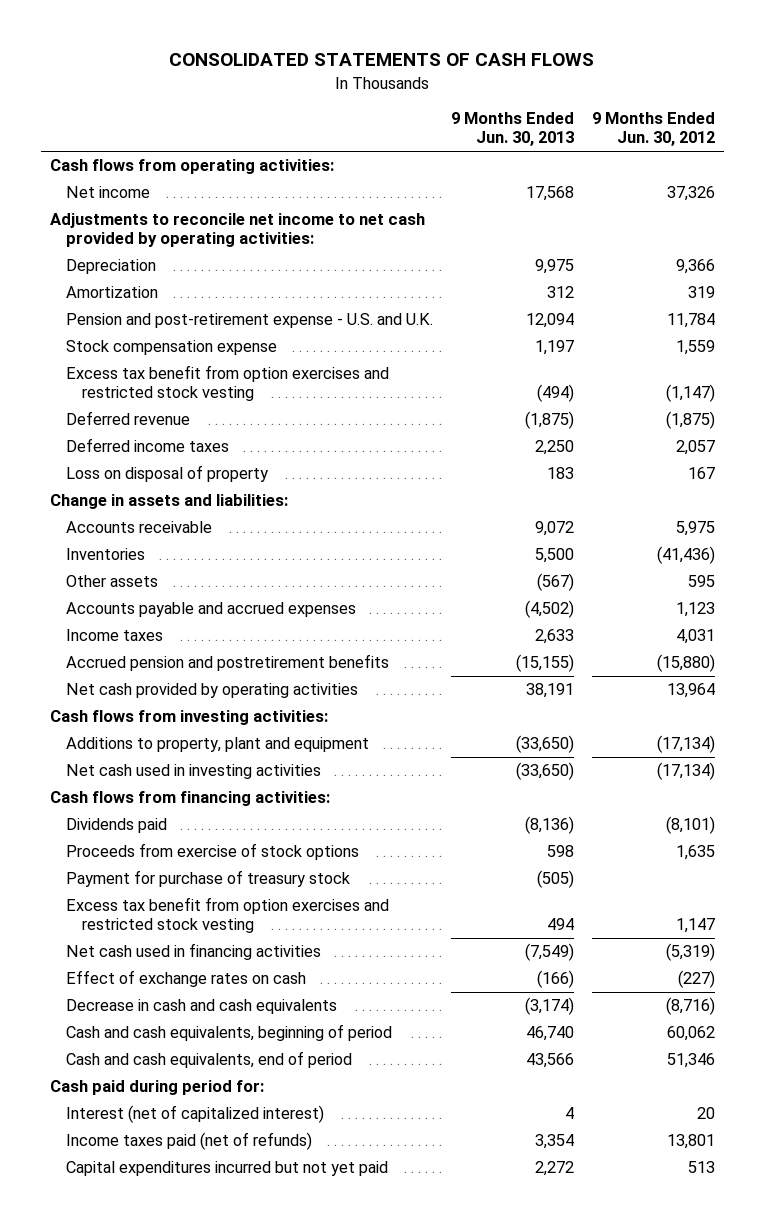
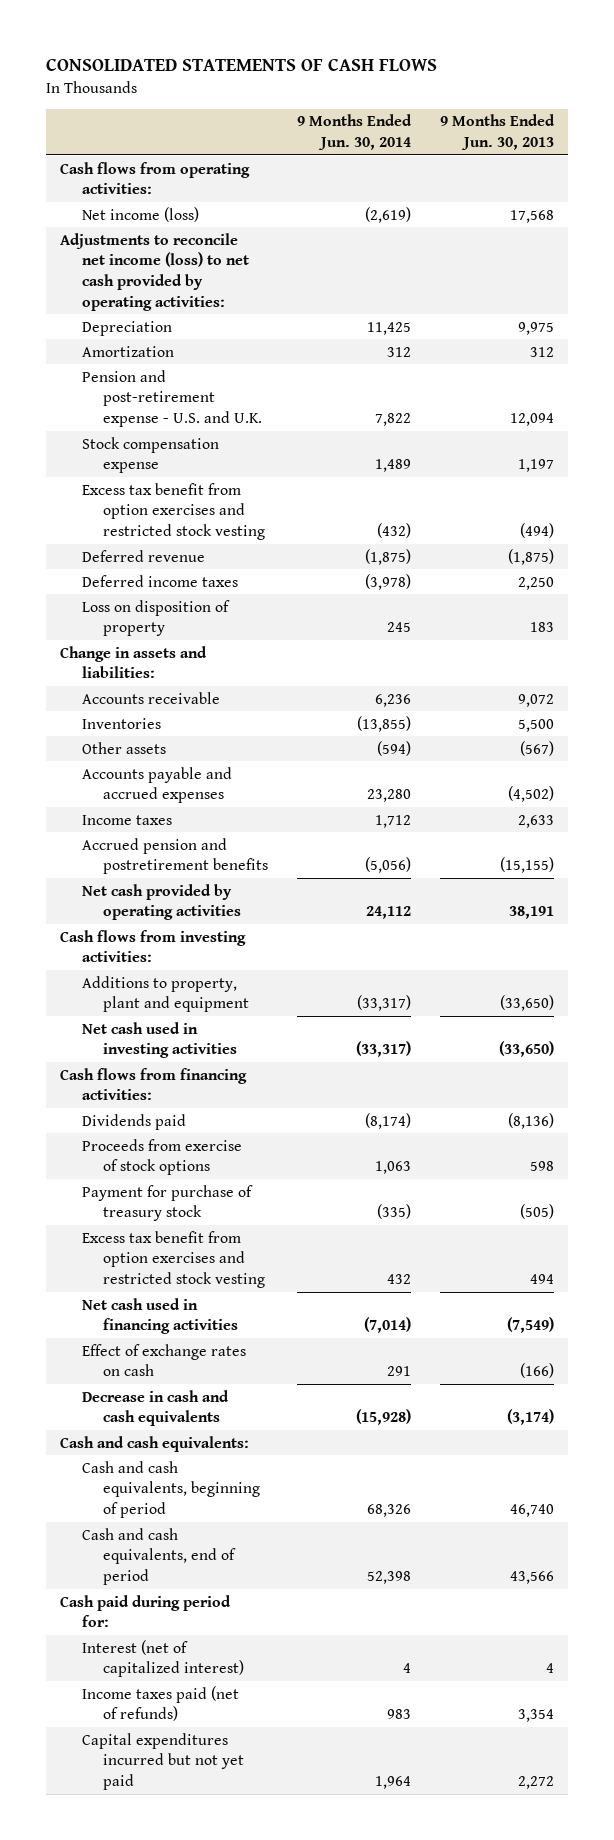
[591,112,715,147] 9 Months Ended Jun. 30, 2012 -> none
none -> [297,114,413,151] 9 Months Ended Jun. 30, 2014
[65,186,150,199] Net income -> [81,206,199,222] Net income (loss)
[49,213,425,248] Adjustments to reconcile net income to net cash provided by operating activities: -> [60,232,249,311] Adjustments to reconcile net income (loss) to net cash provided by operating activities:
[65,465,268,483] Loss on disposal of property -> [81,599,230,637] Loss on disposition of property
none -> [60,1435,250,1452] Cash and cash equivalents:

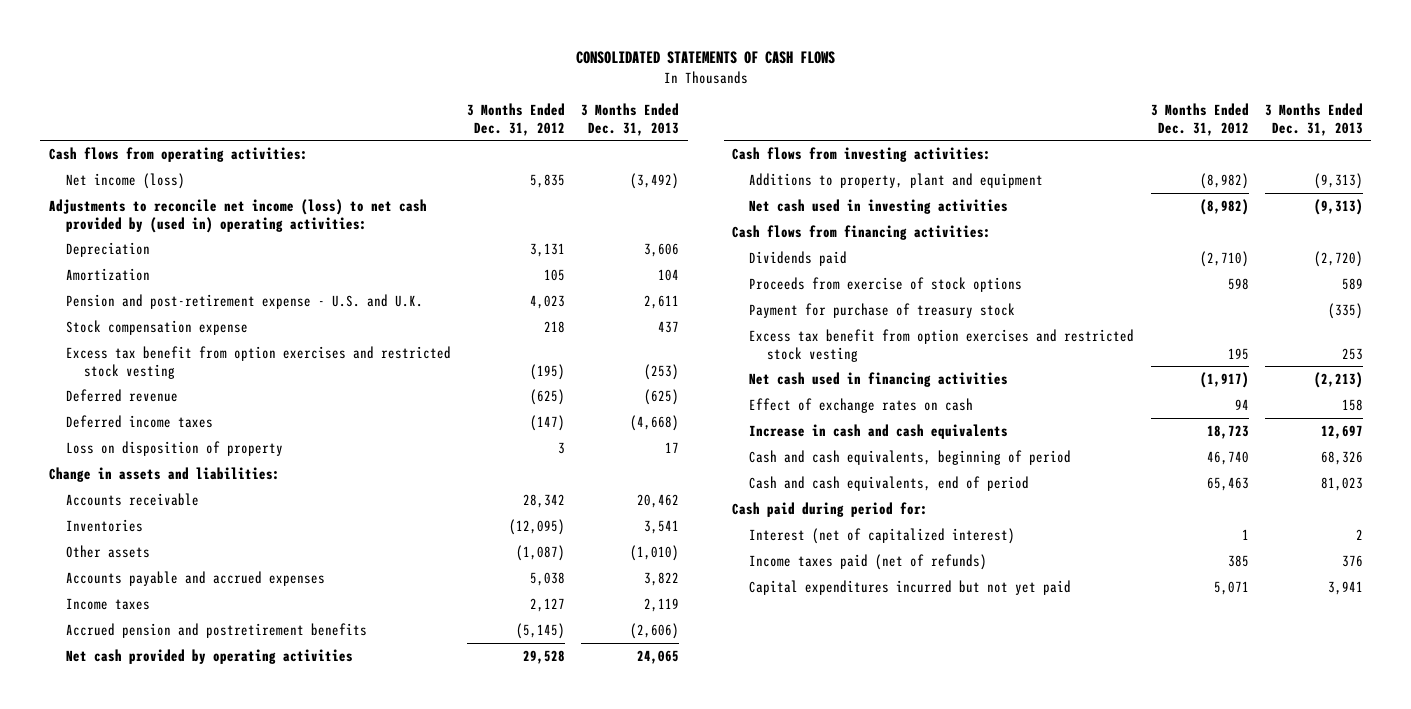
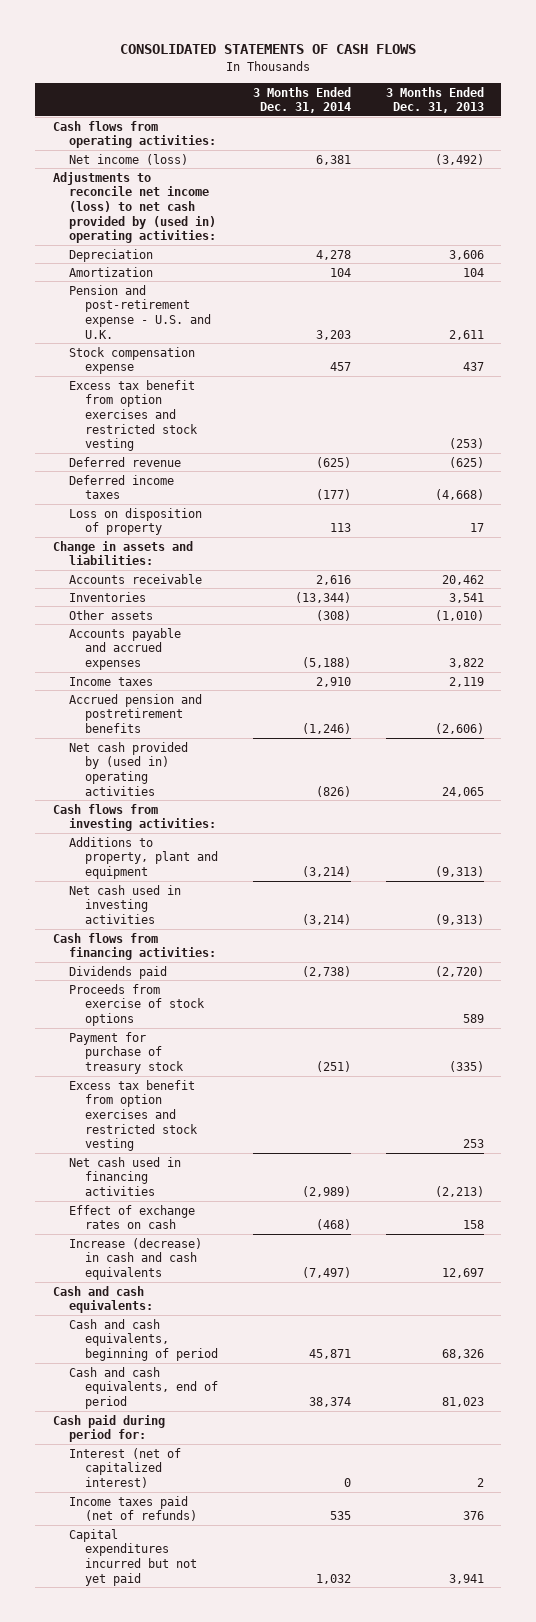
[467,102,566,136] 3 Months Ended Dec. 31, 2012 -> none
none -> [253,86,352,114] 3 Months Ended Dec. 31, 2014
[66,648,354,664] Net cash provided by operating activities -> [69,741,189,796] Net cash provided by (used in) operating activities
[749,423,1009,439] Increase in cash and cash equivalents -> [69,1237,203,1280] Increase (decrease) in cash and cash equivalents
none -> [52,1285,154,1314] Cash and cash equivalents:

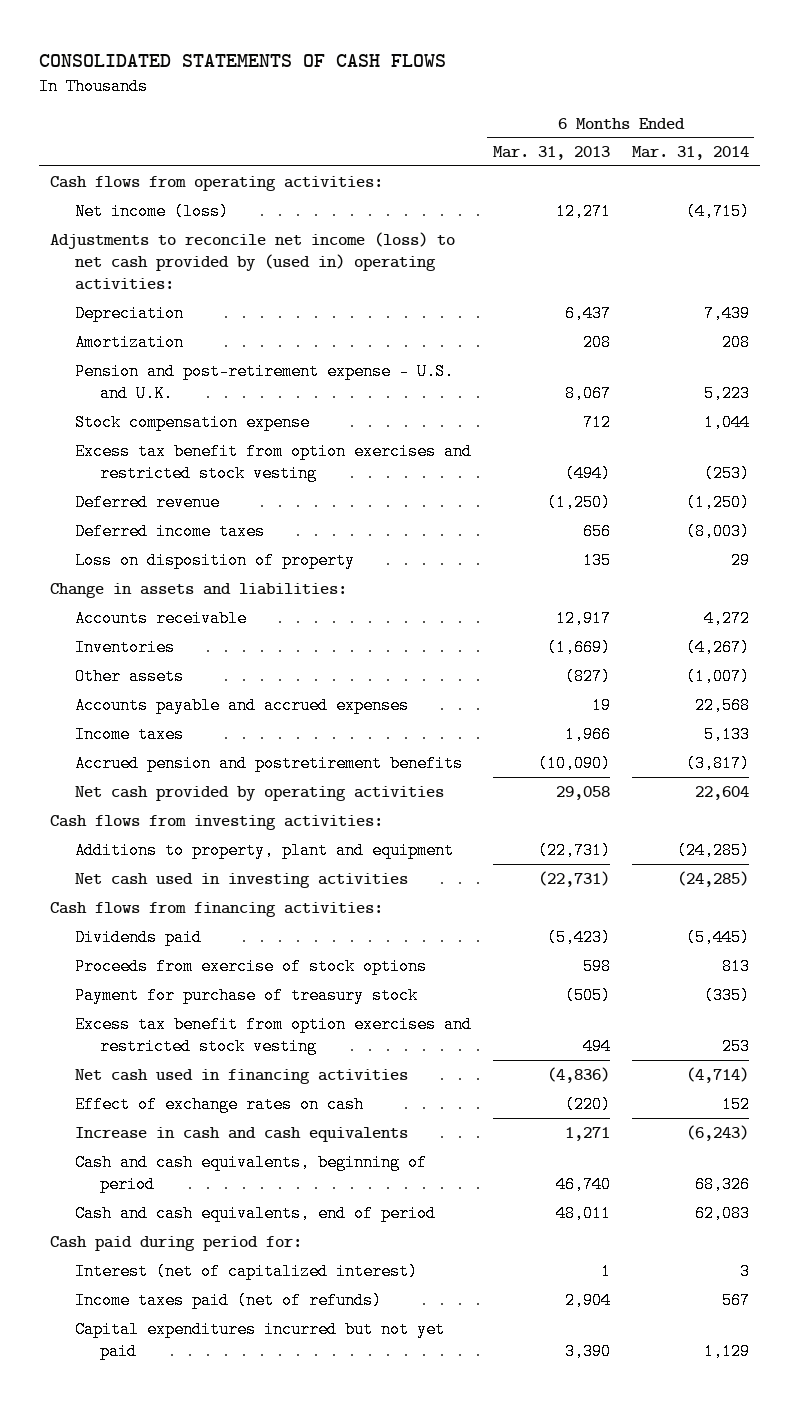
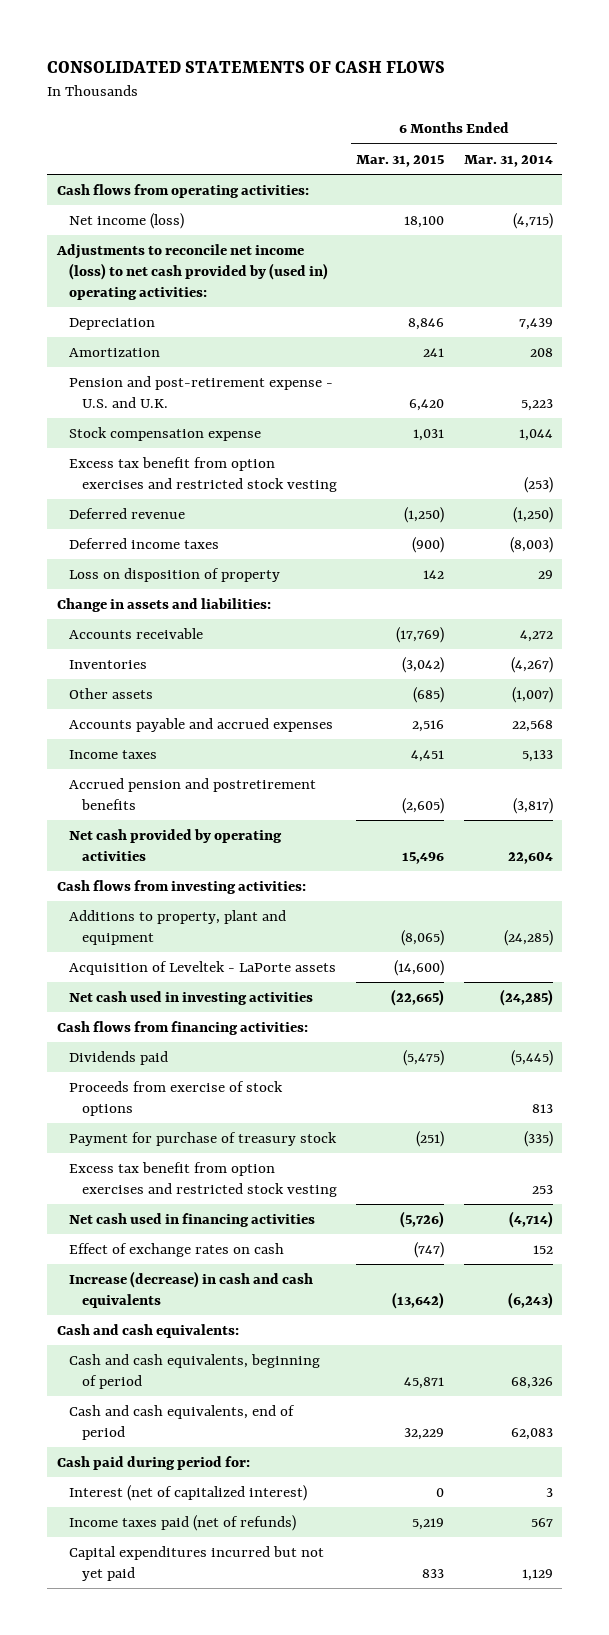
[492,146,610,161] Mar. 31, 2013 -> none
none -> [356,154,445,167] Mar. 31, 2015
none -> [69,961,337,976] Acquisition of Leveltek - LaPorte assets
[74,1126,408,1142] Increase in cash and cash equivalents -> [69,1271,314,1309] Increase (decrease) in cash and cash equivalents
none -> [56,1324,239,1339] Cash and cash equivalents:

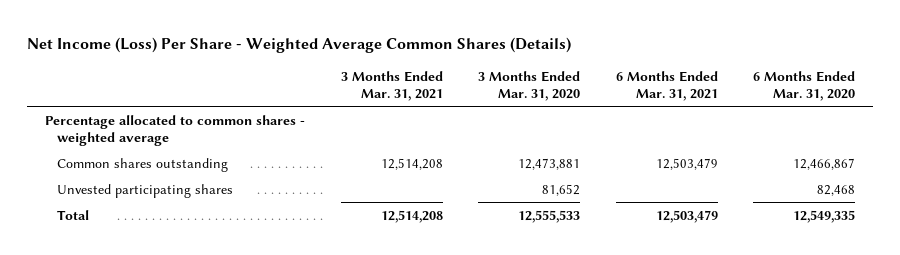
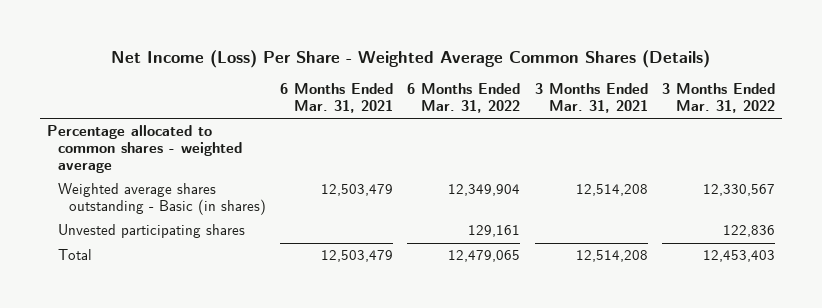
[478,70,581,101] 3 Months Ended Mar. 31, 2020 -> none
[753,70,856,101] 6 Months Ended Mar. 31, 2020 -> none
none -> [407,83,521,114] 6 Months Ended Mar. 31, 2022
none -> [661,83,775,114] 3 Months Ended Mar. 31, 2022
[56,157,228,172] Common shares outstanding -> [57,183,266,216] Weighted average shares outstanding - Basic (in shares)

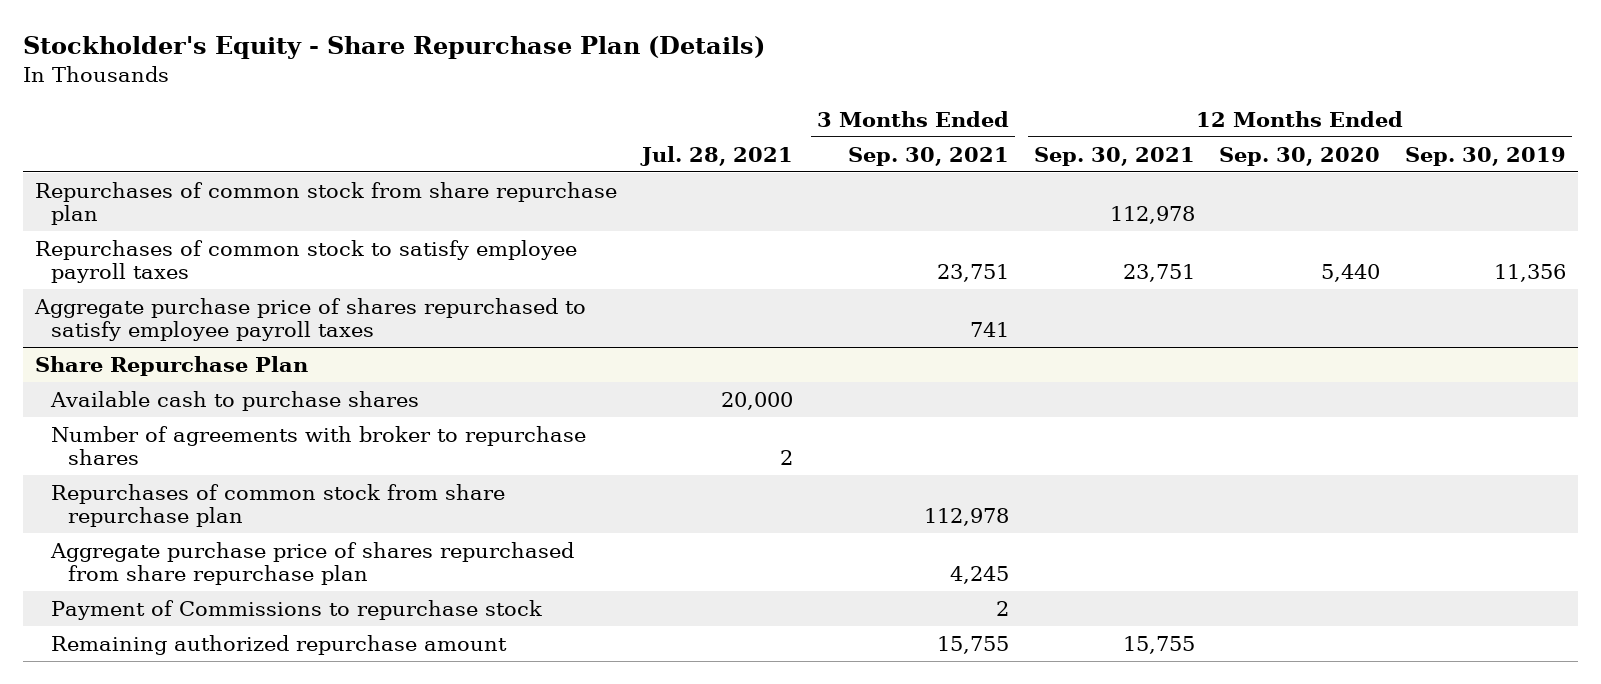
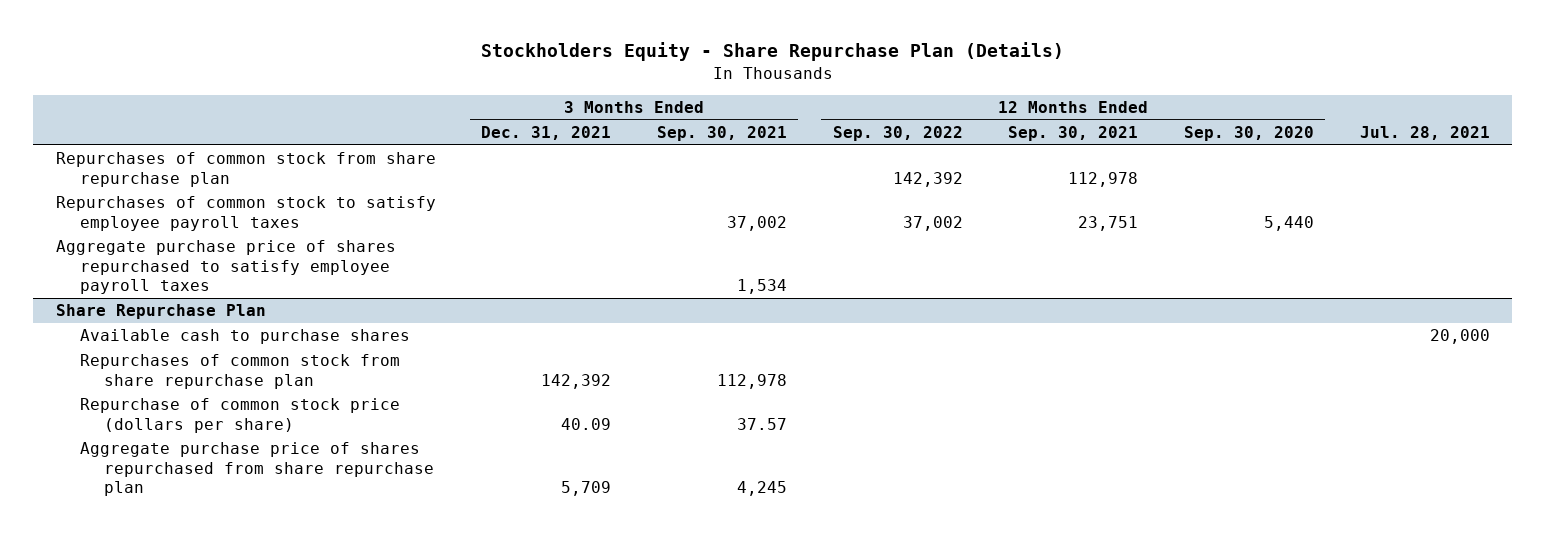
[22,36,765,60] Stockholder's Equity - Share Repurchase Plan (Details) -> [480,42,1064,62] Stockholders Equity - Share Repurchase Plan (Details)
[1405,146,1567,166] Sep. 30, 2019 -> none
none -> [481,126,612,141] Dec. 31, 2021
none -> [832,126,963,142] Sep. 30, 2022
[937,264,1010,283] 23,751 -> [726,215,787,231] 37,002
[970,322,1010,338] 741 -> [736,278,787,294] 1,534
[51,425,587,466] Number of agreements with broker to repurchase shares -> none
none -> [79,398,400,433] Repurchase of common stock price (dollars per share)
[51,599,543,620] Payment of Commissions to repurchase stock -> none
[51,634,508,655] Remaining authorized repurchase amount -> none

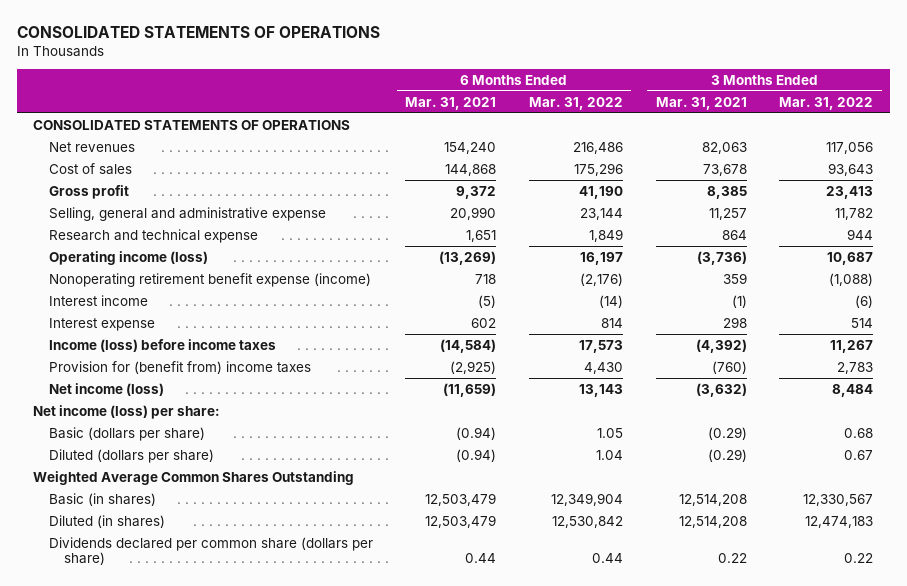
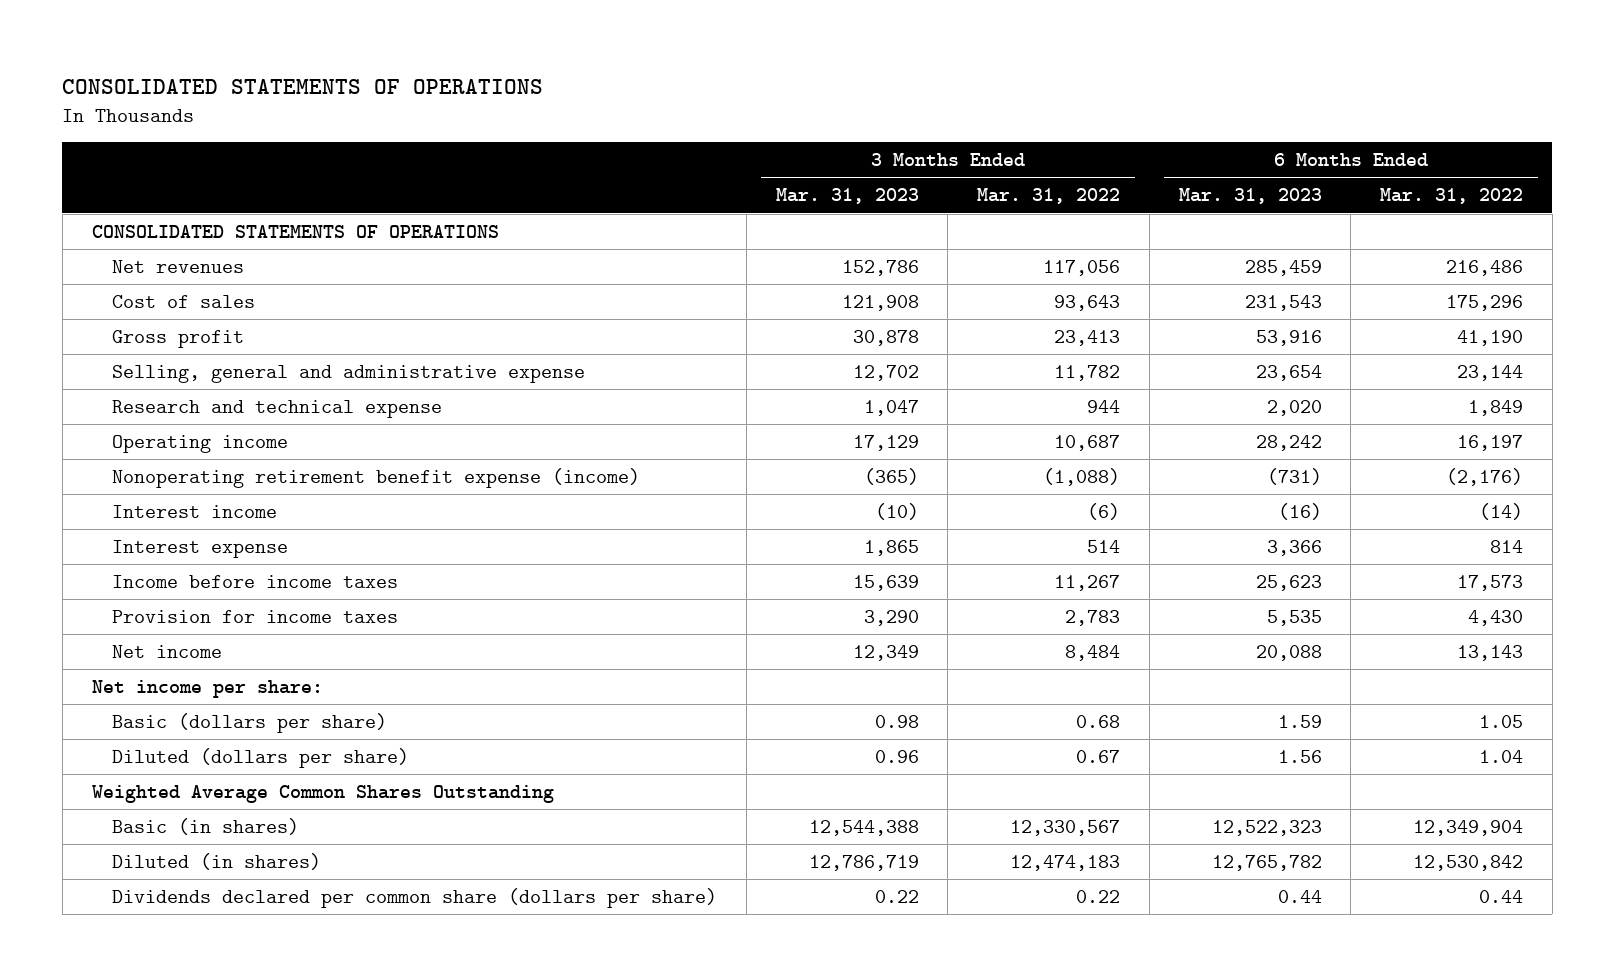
[405,96,497,110] Mar. 31, 2021 -> none
[655,96,747,110] Mar. 31, 2021 -> none
none -> [775,188,919,205] Mar. 31, 2023
none -> [1178,188,1322,205] Mar. 31, 2023
[48,250,208,265] Operating income (loss) -> [111,434,288,453] Operating income
[48,338,276,352] Income (loss) before income taxes -> [111,574,398,588] Income before income taxes
[48,360,311,374] Provision for (benefit from) income taxes -> [111,609,398,623] Provision for income taxes
[48,382,164,396] Net income (loss) -> [111,644,222,658] Net income
[33,404,221,419] Net income (loss) per share: -> [91,679,323,698] Net income per share:

